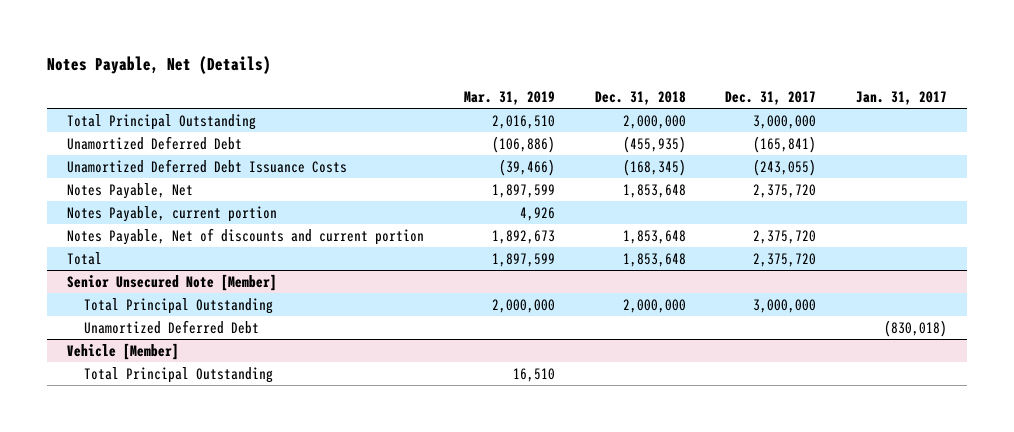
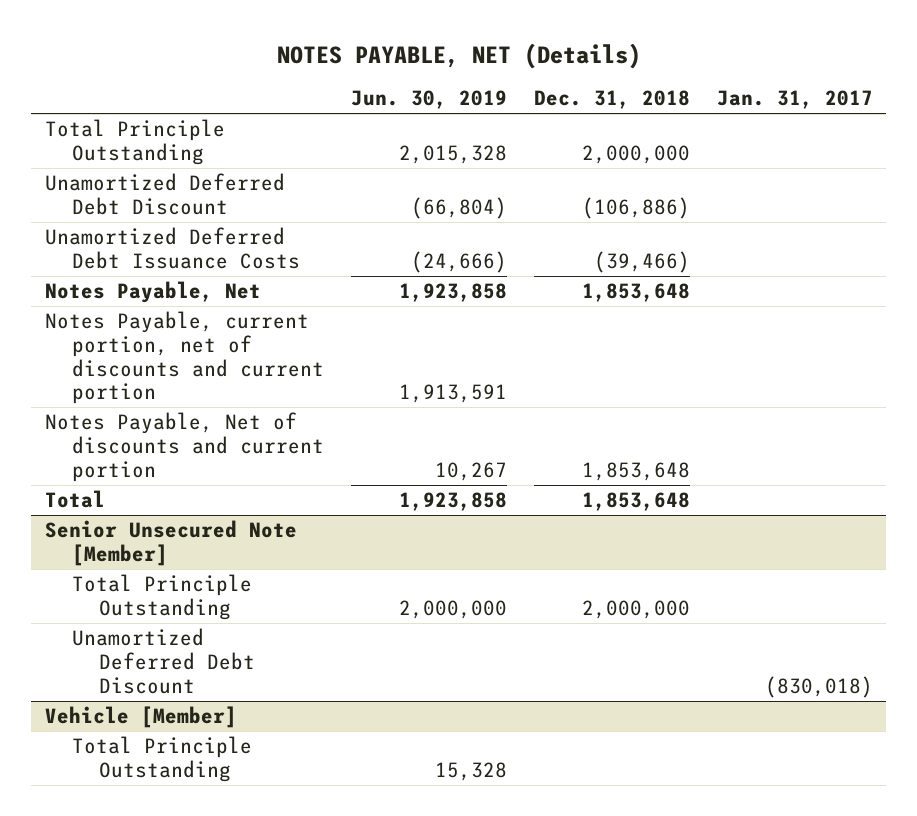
[47,56,272,75] Notes Payable, Net (Details) -> [276,42,641,69] NOTES PAYABLE, NET (Details)
[463,90,555,105] Mar. 31, 2019 -> none
[725,90,817,105] Dec. 31, 2017 -> none
none -> [350,90,507,110] Jun. 30, 2019
[67,113,257,130] Total Principal Outstanding -> [44,119,225,165] Total Principle Outstanding
[67,135,243,150] Unamortized Deferred Debt -> [44,173,285,215] Unamortized Deferred Debt Discount
[622,135,686,153] (455,935) -> [581,196,690,219] (106,886)
[622,158,686,176] (168,345) -> [593,250,690,273] (39,466)
[67,205,278,222] Notes Payable, current portion -> [44,311,324,405] Notes Payable, current portion, net of discounts and current portion
[84,297,274,314] Total Principal Outstanding -> [71,574,252,620] Total Principle Outstanding
[84,319,260,334] Unamortized Deferred Debt -> [71,628,256,694] Unamortized Deferred Debt Discount
[84,366,274,383] Total Principal Outstanding -> [71,736,252,782] Total Principle Outstanding

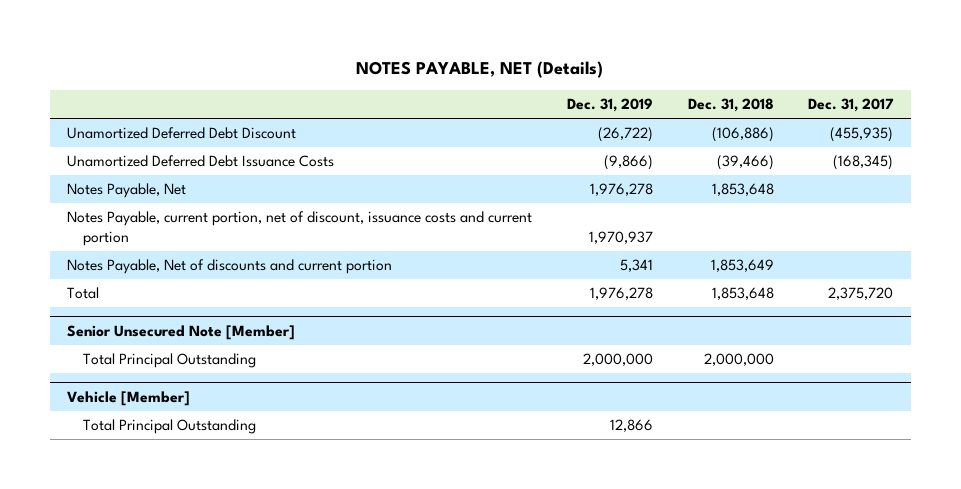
[350,90,507,110] Jun. 30, 2019 -> none
[716,90,873,110] Jan. 31, 2017 -> none
none -> [567,98,654,113] Dec. 31, 2019
none -> [808,98,895,113] Dec. 31, 2017
[44,119,225,165] Total Principle Outstanding -> none
[44,311,324,405] Notes Payable, current portion, net of discounts and current portion -> [67,211,533,247] Notes Payable, current portion, net of discount, issuance costs and current portion
[581,461,690,481] 1,853,648 -> [710,259,774,273] 1,853,649
[71,628,256,694] Unamortized Deferred Debt Discount -> none
[71,574,252,620] Total Principle Outstanding -> [83,353,257,369] Total Principal Outstanding
[71,736,252,782] Total Principle Outstanding -> [83,419,257,435] Total Principal Outstanding

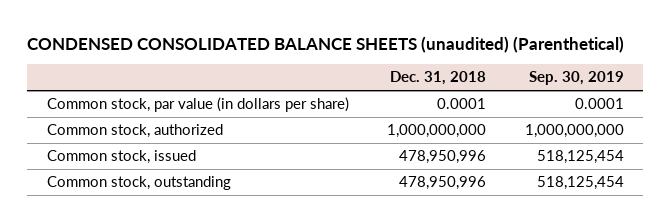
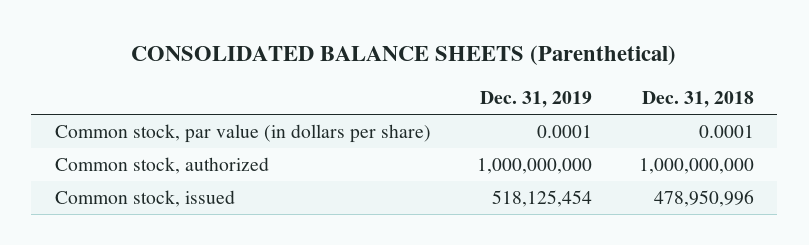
[27,35,625,53] CONDENSED CONSOLIDATED BALANCE SHEETS (unaudited) (Parenthetical) -> [131,45,677,66] CONSOLIDATED BALANCE SHEETS (Parenthetical)
[528,71,624,86] Sep. 30, 2019 -> none
none -> [480,90,593,108] Dec. 31, 2019
[46,176,231,191] Common stock, outstanding -> none

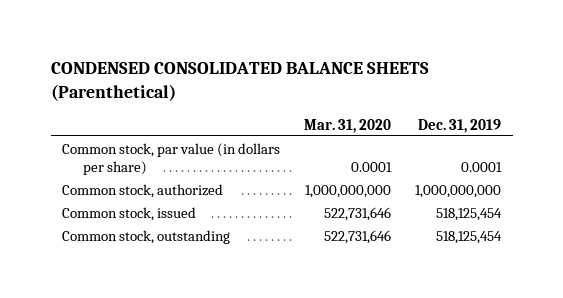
[131,45,677,66] CONSOLIDATED BALANCE SHEETS (Parenthetical) -> [50,62,429,101] CONDENSED CONSOLIDATED BALANCE SHEETS (Parenthetical)
[642,90,755,108] Dec. 31, 2018 -> none
none -> [304,118,392,133] Mar. 31, 2020
none -> [62,229,231,244] Common stock, outstanding

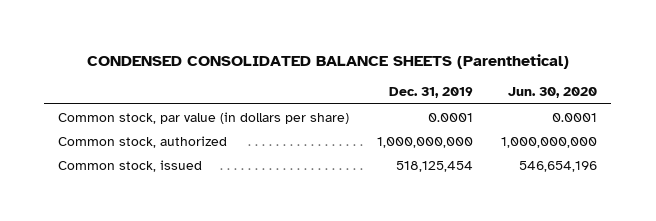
[304,118,392,133] Mar. 31, 2020 -> none
none -> [508,87,598,99] Jun. 30, 2020
[62,229,231,244] Common stock, outstanding -> none

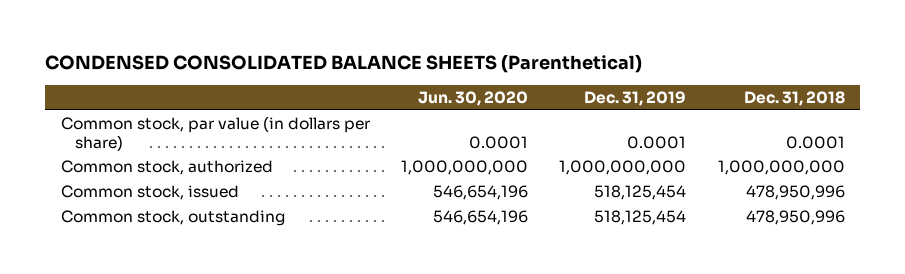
none -> [743,90,845,106] Dec. 31, 2018
none -> [60,210,285,227] Common stock, outstanding

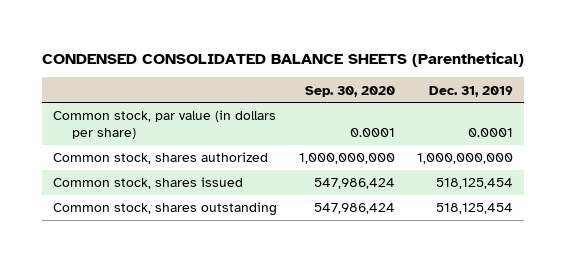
[418,90,529,106] Jun. 30, 2020 -> none
[743,90,845,106] Dec. 31, 2018 -> none
none -> [305,85,396,97] Sep. 30, 2020
[60,160,273,176] Common stock, authorized -> [53,152,269,165] Common stock, shares authorized
[60,185,239,201] Common stock, issued -> [53,177,244,190] Common stock, shares issued
[60,210,285,227] Common stock, outstanding -> [53,202,278,217] Common stock, shares outstanding

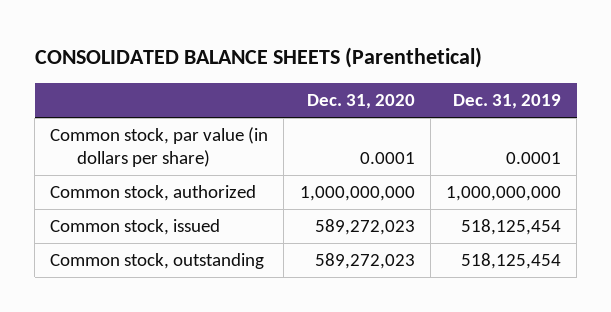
[42,51,525,67] CONDENSED CONSOLIDATED BALANCE SHEETS (Parenthetical) -> [34,46,482,68] CONSOLIDATED BALANCE SHEETS (Parenthetical)
[305,85,396,97] Sep. 30, 2020 -> none
none -> [306,94,415,110] Dec. 31, 2020
[53,152,269,165] Common stock, shares authorized -> [50,185,257,202] Common stock, authorized
[53,177,244,190] Common stock, shares issued -> [50,219,221,236] Common stock, issued
[53,202,278,217] Common stock, shares outstanding -> [50,253,265,270] Common stock, outstanding

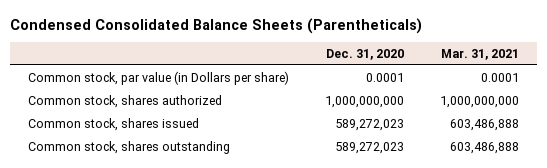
[34,46,482,68] CONSOLIDATED BALANCE SHEETS (Parenthetical) -> [10,17,423,34] Condensed Consolidated Balance Sheets (Parentheticals)
[453,94,562,110] Dec. 31, 2019 -> none
none -> [441,48,520,60] Mar. 31, 2021
[50,127,269,168] Common stock, par value (in dollars per share) -> [28,70,290,85] Common stock, par value (in Dollars per share)
[50,185,257,202] Common stock, authorized -> [28,94,223,108] Common stock, shares authorized
[50,219,221,236] Common stock, issued -> [28,117,200,131] Common stock, shares issued
[50,253,265,270] Common stock, outstanding -> [28,140,231,154] Common stock, shares outstanding

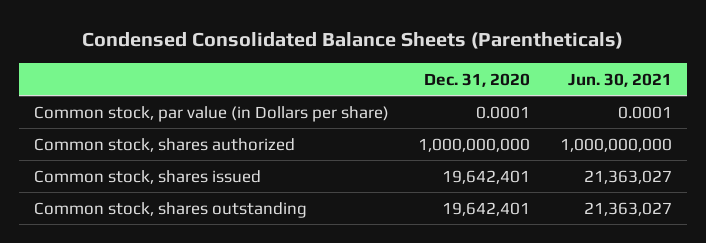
[441,48,520,60] Mar. 31, 2021 -> none
none -> [567,72,672,87] Jun. 30, 2021
[335,118,405,131] 589,272,023 -> [442,169,531,184] 19,642,401
[335,141,405,154] 589,272,023 -> [442,201,531,216] 19,642,401

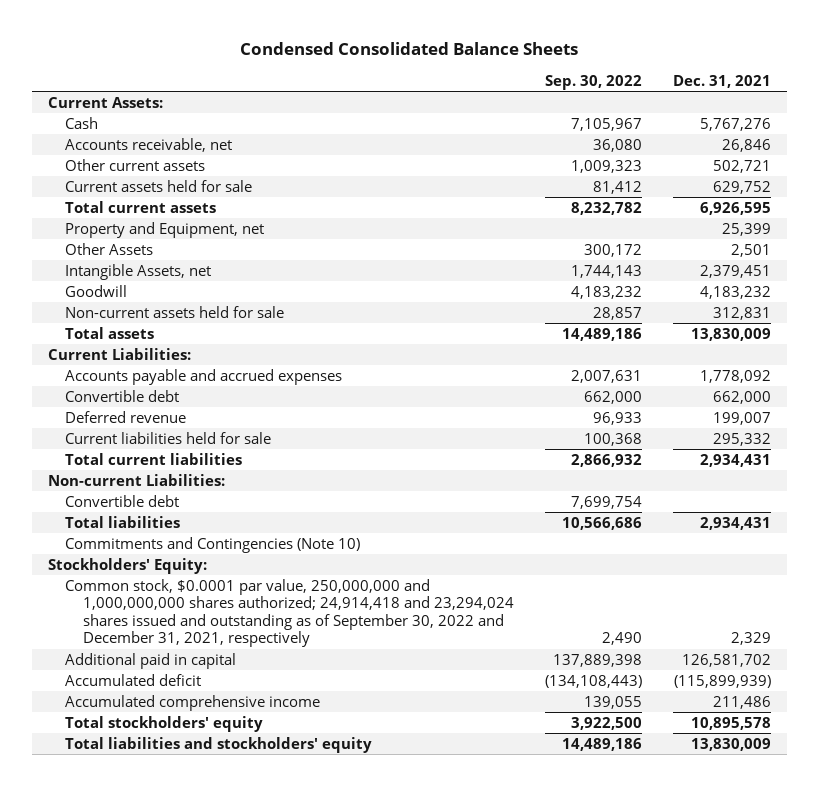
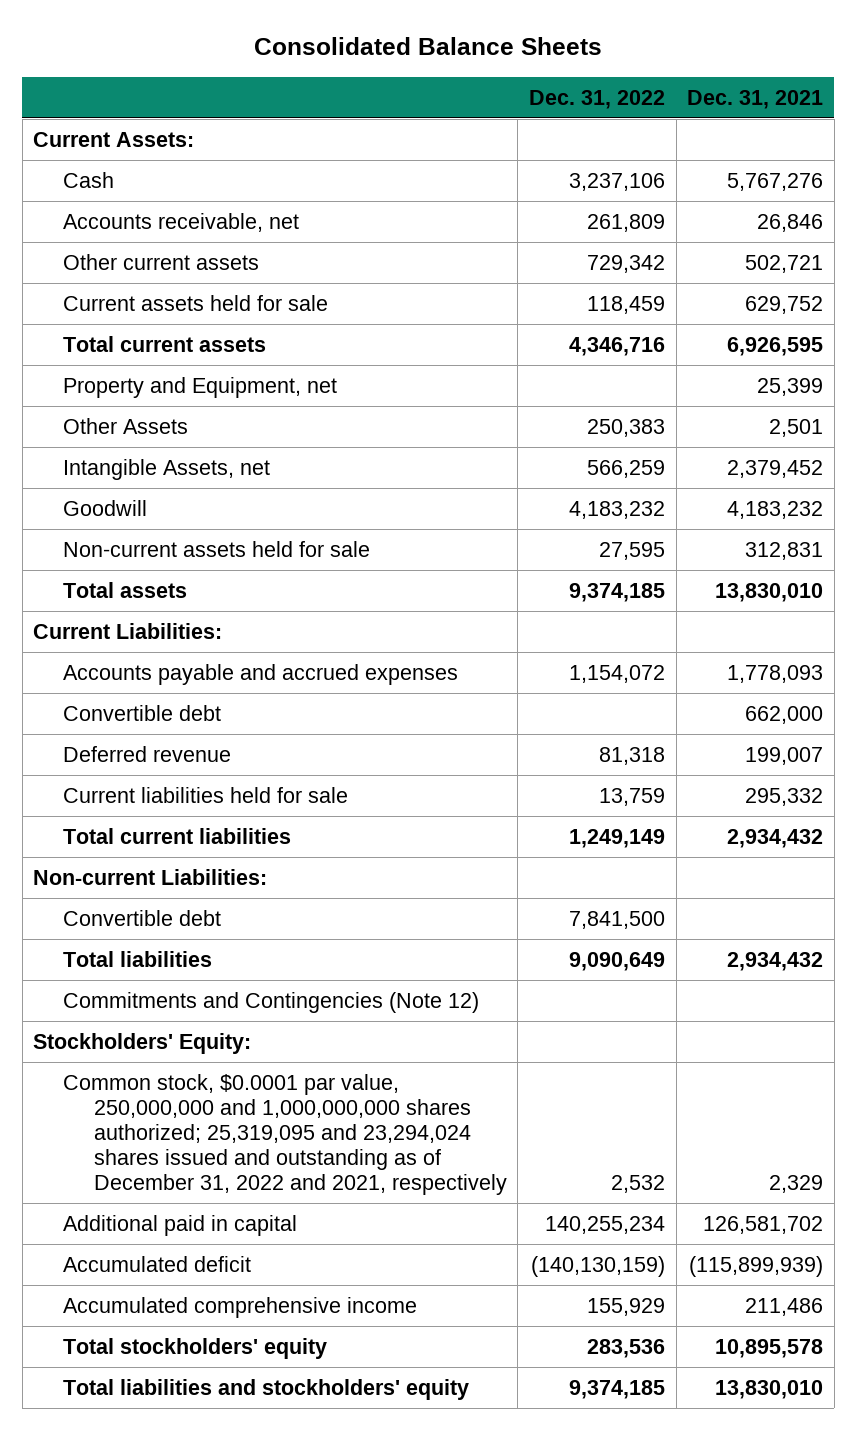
[240,42,579,56] Condensed Consolidated Balance Sheets -> [254,37,603,56] Consolidated Balance Sheets
[545,75,643,91] Sep. 30, 2022 -> none
none -> [528,89,665,109] Dec. 31, 2022
[700,264,772,278] 2,379,451 -> [727,459,824,478] 2,379,452
[691,327,772,341] 13,830,009 -> [715,582,824,602] 13,830,010
[700,369,772,383] 1,778,092 -> [727,664,824,683] 1,778,093
[700,453,772,467] 2,934,431 -> [727,828,824,848] 2,934,432
[700,516,772,530] 2,934,431 -> [727,951,824,971] 2,934,432
[65,536,361,553] Commitments and Contingencies (Note 10) -> [63,991,480,1013] Commitments and Contingencies (Note 12)
[65,578,515,648] Common stock, $0.0001 par value, 250,000,000 and 1,000,000,000 shares authorized; 24,914,418 and 23,294,024 shares issued and outstanding as of September 30, 2022 and December 31, 2021, respectively -> [63,1073,507,1196] Common stock, $0.0001 par value, 250,000,000 and 1,000,000,000 shares authorized; 25,319,095 and 23,294,024 shares issued and outstanding as of December 31, 2022 and 2021, respectively
[691,737,772,751] 13,830,009 -> [715,1379,824,1399] 13,830,010

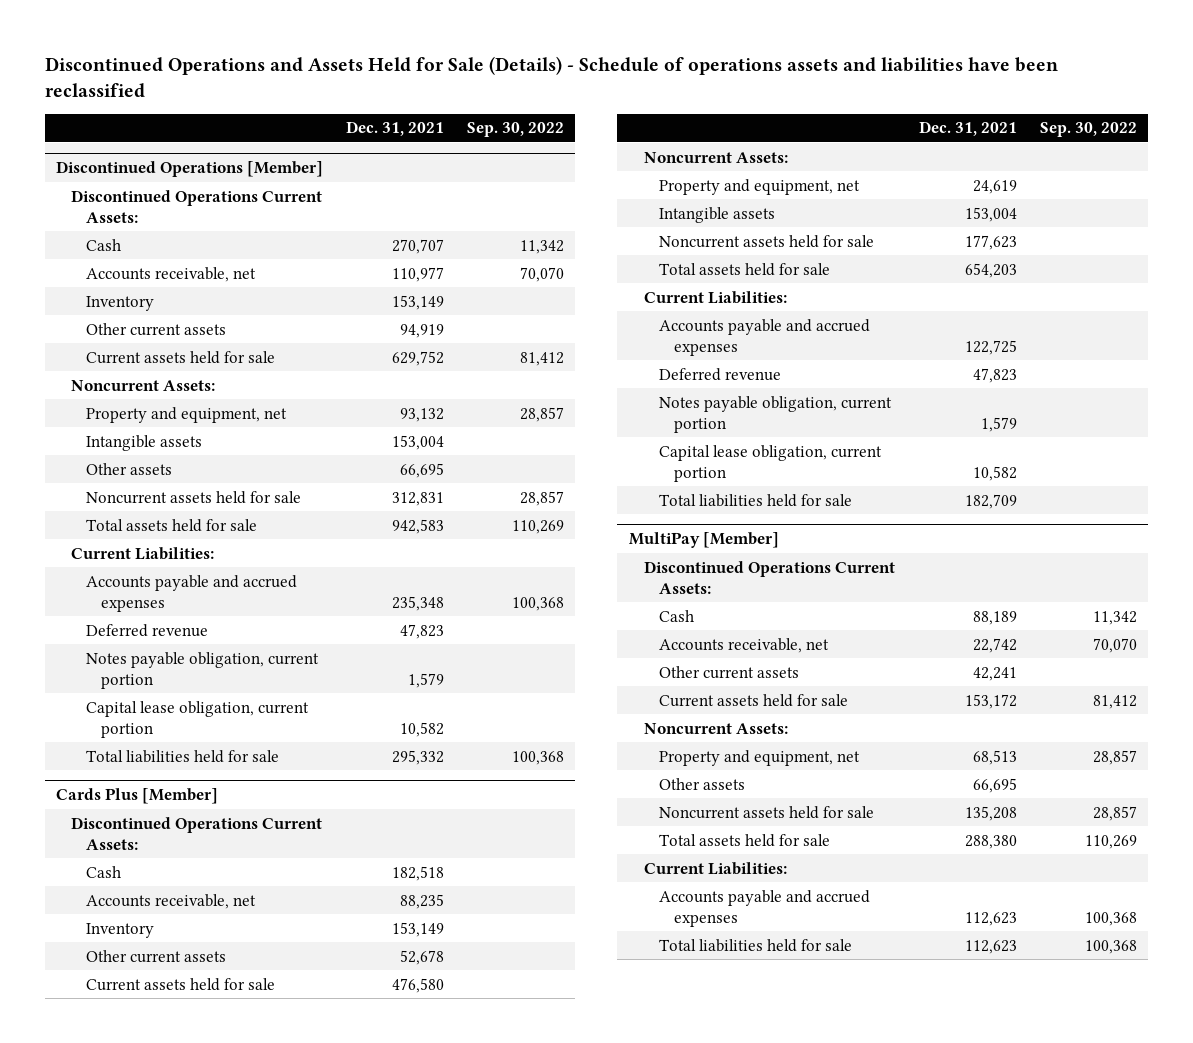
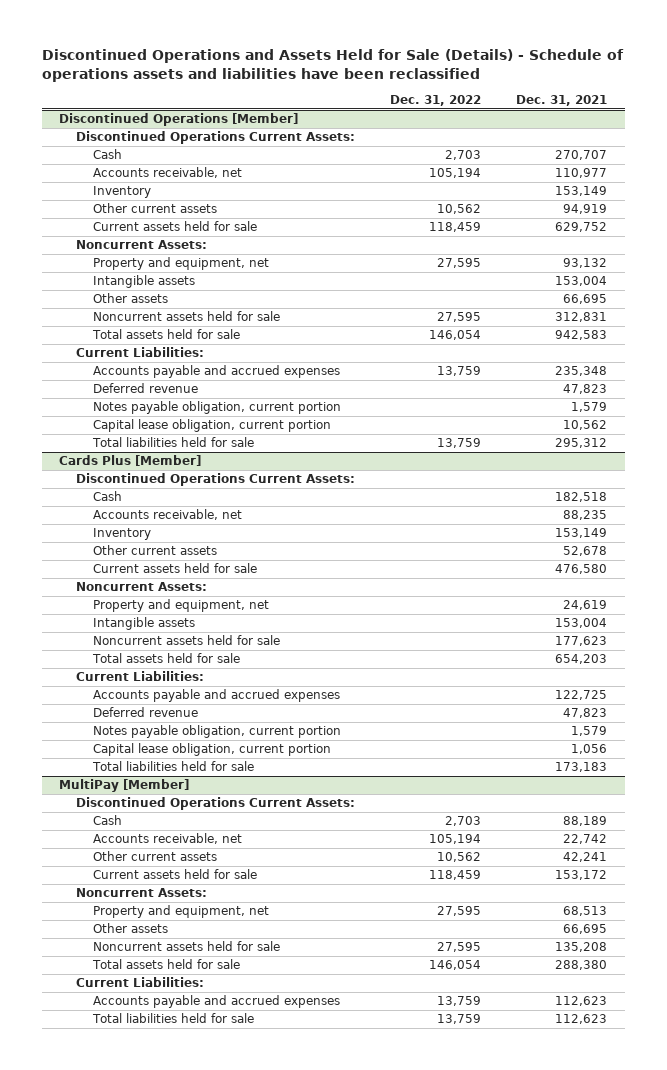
[467,122,565,138] Sep. 30, 2022 -> none
none -> [390,95,482,107] Dec. 31, 2022
[400,721,445,737] 10,582 -> [563,420,608,431] 10,562
[392,749,445,765] 295,332 -> [555,438,608,449] 295,312
[972,465,1017,481] 10,582 -> [571,744,608,755] 1,056
[964,493,1017,509] 182,709 -> [555,762,608,773] 173,183

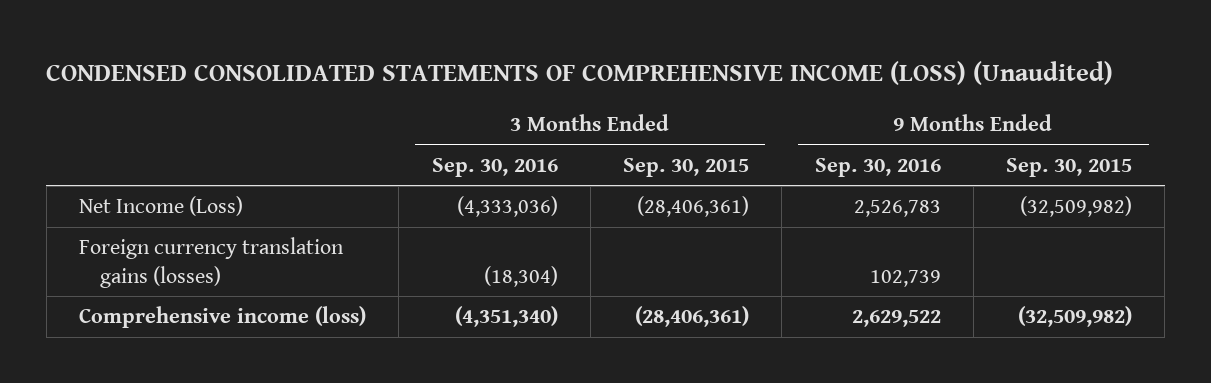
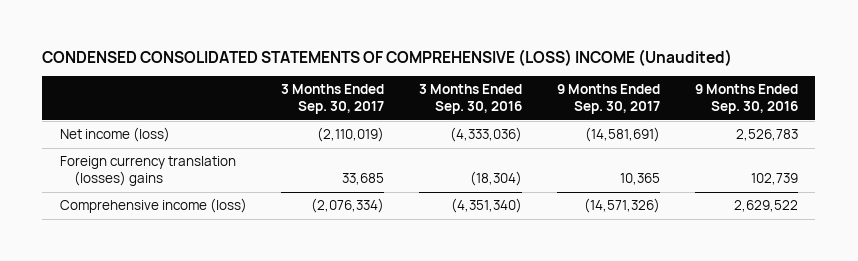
[46,60,1114,85] CONDENSED CONSOLIDATED STATEMENTS OF COMPREHENSIVE INCOME (LOSS) (Unaudited) -> [42,48,733,66] CONDENSED CONSOLIDATED STATEMENTS OF COMPREHENSIVE (LOSS) INCOME (Unaudited)
[623,157,750,177] Sep. 30, 2015 -> none
[1006,157,1133,177] Sep. 30, 2015 -> none
none -> [281,84,385,115] 3 Months Ended Sep. 30, 2017
none -> [557,84,661,115] 9 Months Ended Sep. 30, 2017
[79,196,244,217] Net Income (Loss) -> [59,127,170,143] Net income (loss)
[79,237,345,288] Foreign currency translation gains (losses) -> [59,156,236,187] Foreign currency translation (losses) gains

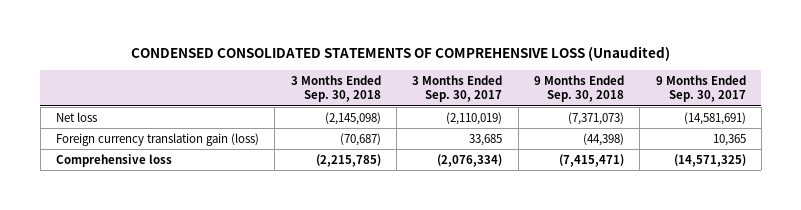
[42,48,733,66] CONDENSED CONSOLIDATED STATEMENTS OF COMPREHENSIVE (LOSS) INCOME (Unaudited) -> [130,46,670,62] CONDENSED CONSOLIDATED STATEMENTS OF COMPREHENSIVE LOSS (Unaudited)
[419,84,523,115] 3 Months Ended Sep. 30, 2016 -> none
[694,84,798,115] 9 Months Ended Sep. 30, 2016 -> none
none -> [290,74,381,103] 3 Months Ended Sep. 30, 2018
none -> [533,74,624,103] 9 Months Ended Sep. 30, 2018
[59,127,170,143] Net income (loss) -> [55,111,97,122] Net loss
[59,156,236,187] Foreign currency translation (losses) gains -> [55,132,259,146] Foreign currency translation gain (loss)
[59,198,247,214] Comprehensive income (loss) -> [55,153,172,167] Comprehensive loss
[584,198,661,214] (14,571,326) -> [673,153,746,167] (14,571,325)

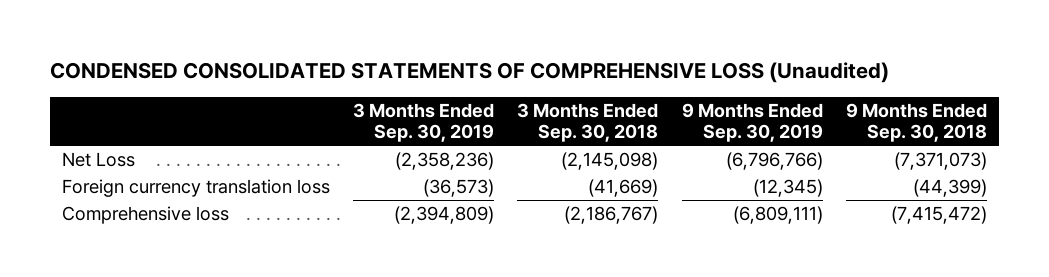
[412,74,503,103] 3 Months Ended Sep. 30, 2017 -> none
[655,74,746,103] 9 Months Ended Sep. 30, 2017 -> none
none -> [352,102,494,143] 3 Months Ended Sep. 30, 2019
none -> [681,102,823,143] 9 Months Ended Sep. 30, 2019
[55,111,97,122] Net loss -> [61,152,135,168] Net Loss
[55,132,259,146] Foreign currency translation gain (loss) -> [61,179,330,198] Foreign currency translation loss
[339,132,381,146] (70,687) -> [588,179,659,198] (41,669)
[582,132,624,146] (44,398) -> [912,179,987,198] (44,399)
[315,153,381,167] (2,215,785) -> [564,206,659,225] (2,186,767)
[558,153,624,167] (7,415,471) -> [890,206,987,225] (7,415,472)

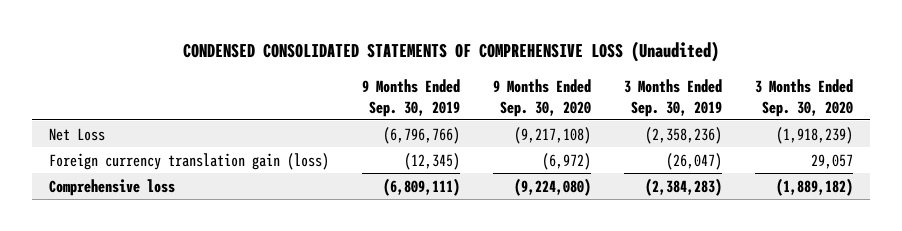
[517,102,659,143] 3 Months Ended Sep. 30, 2018 -> none
[845,102,987,143] 9 Months Ended Sep. 30, 2018 -> none
none -> [492,78,591,117] 9 Months Ended Sep. 30, 2020
none -> [755,78,854,117] 3 Months Ended Sep. 30, 2020
[61,179,330,198] Foreign currency translation loss -> [48,152,329,170] Foreign currency translation gain (loss)
[422,179,494,198] (36,573) -> [666,152,723,170] (26,047)
[393,206,494,225] (2,394,809) -> [645,177,723,196] (2,384,283)

